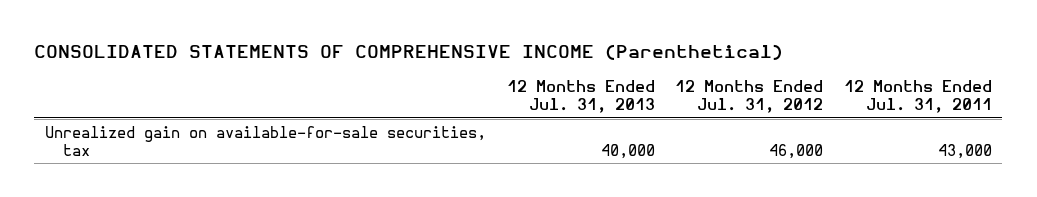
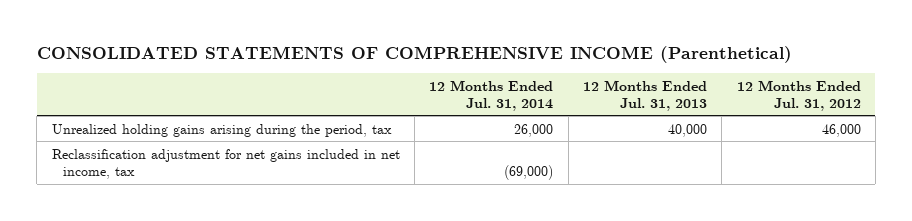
[843,80,992,114] 12 Months Ended Jul. 31, 2011 -> none
none -> [429,79,554,111] 12 Months Ended Jul. 31, 2014
[44,126,486,156] Unrealized gain on available-for-sale securities, tax -> [51,123,392,137] Unrealized holding gains arising during the period, tax
none -> [51,148,400,179] Reclassification adjustment for net gains included in net income, tax

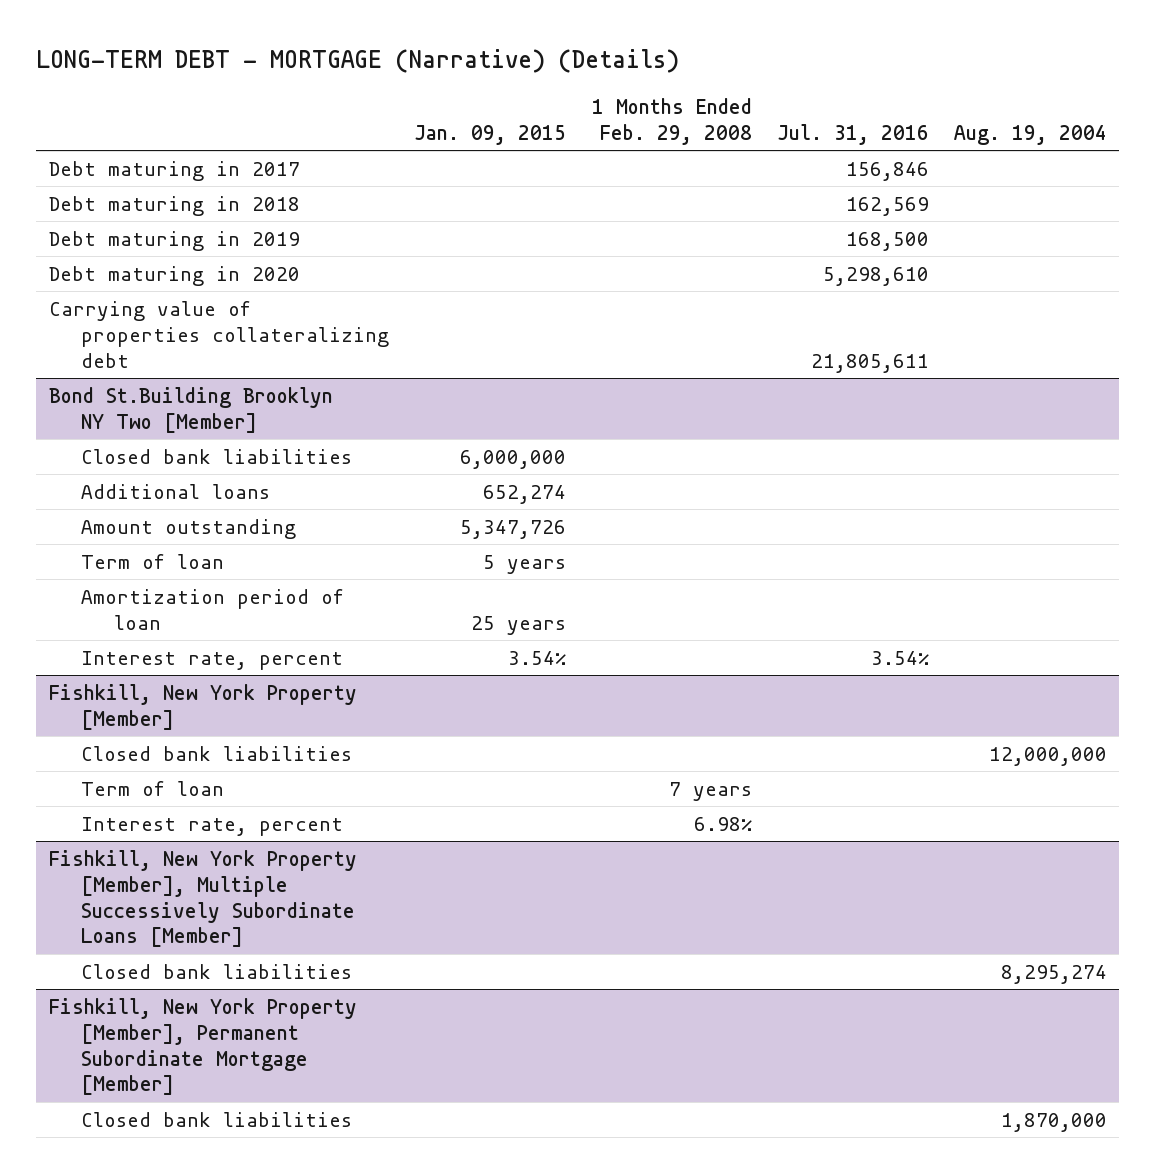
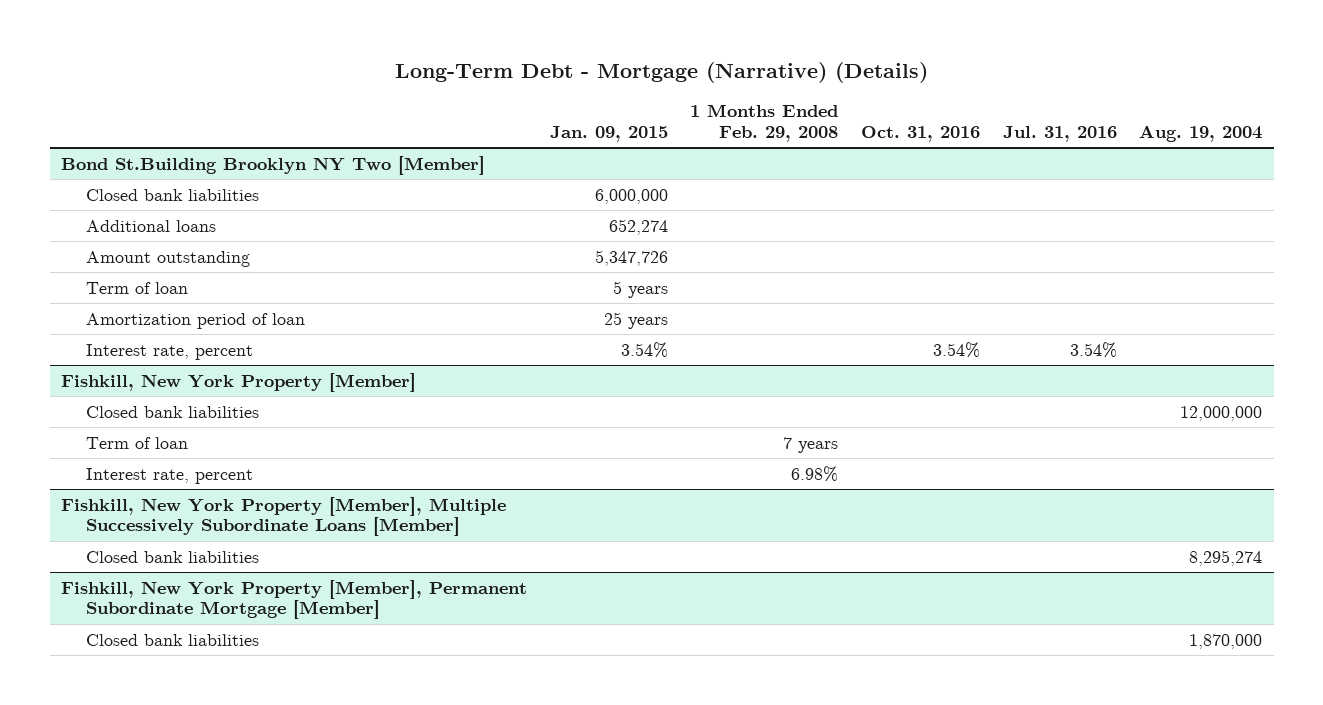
[36,49,680,74] LONG-TERM DEBT - MORTGAGE (Narrative) (Details) -> [394,61,928,83] Long-Term Debt - Mortgage (Narrative) (Details)
none -> [861,125,981,142] Oct. 31, 2016
[48,160,300,181] Debt maturing in 2017 -> none
[48,195,300,216] Debt maturing in 2018 -> none
[48,230,300,251] Debt maturing in 2019 -> none
[48,265,300,286] Debt maturing in 2020 -> none
[48,300,390,368] Carrying value of properties collateralizing debt -> none

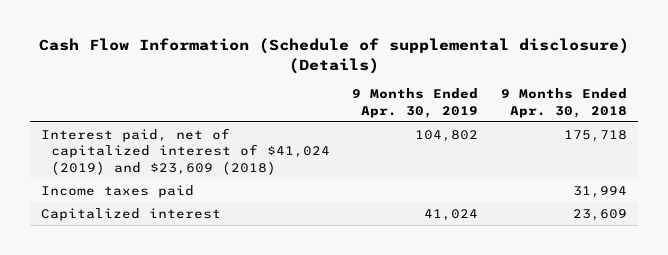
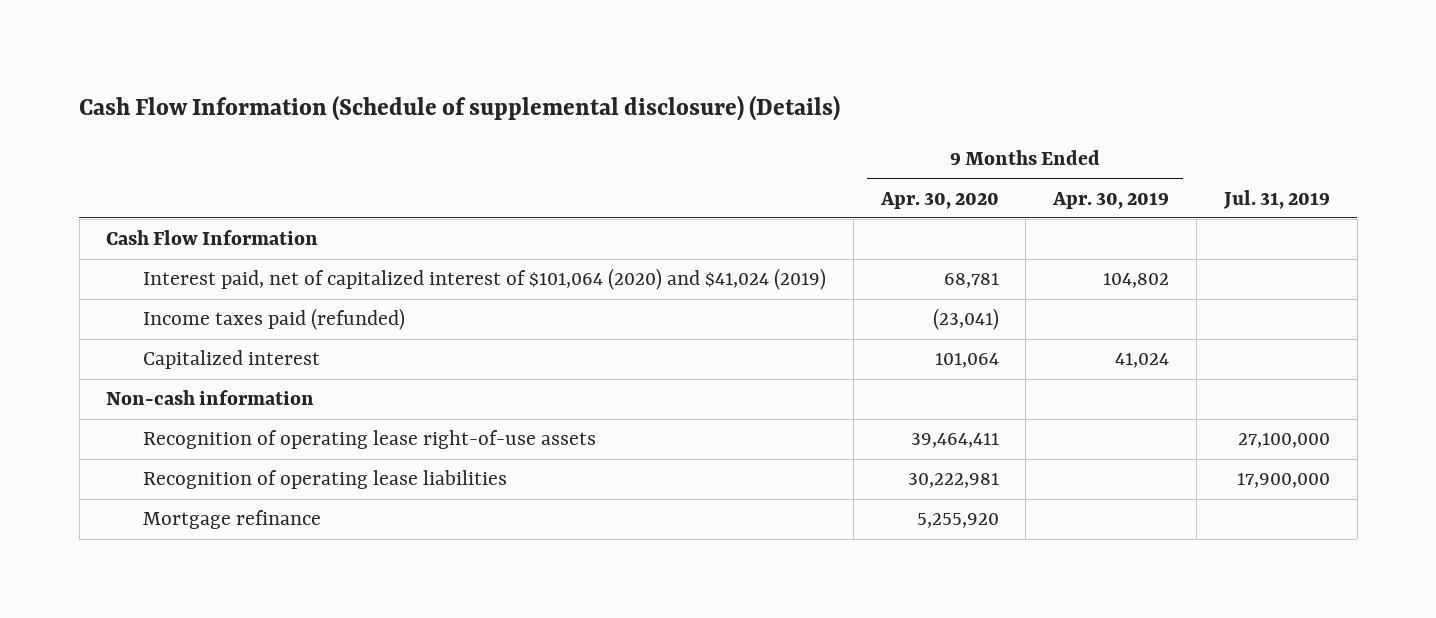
[501,88,628,118] 9 Months Ended Apr. 30, 2018 -> none
none -> [879,191,999,209] Apr. 30, 2020
none -> [1222,189,1330,209] Jul. 31, 2019
none -> [106,230,319,246] Cash Flow Information
[41,127,330,175] Interest paid, net of capitalized interest of $41,024 (2019) and $23,609 (2018) -> [142,268,826,291] Interest paid, net of capitalized interest of $101,064 (2020) and $41,024 (2019)
[41,184,195,198] Income taxes paid -> [142,308,405,331] Income taxes paid (refunded)
none -> [106,390,315,406] Non-cash information
none -> [142,430,596,450] Recognition of operating lease right-of-use assets
none -> [142,470,507,490] Recognition of operating lease liabilities
none -> [142,510,321,530] Mortgage refinance

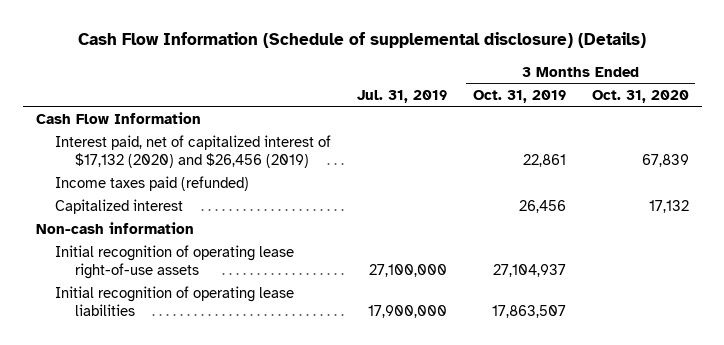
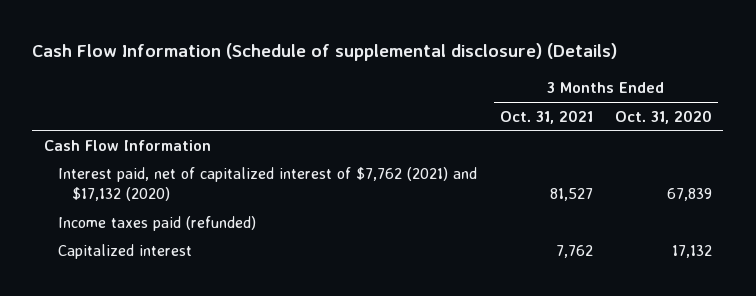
[357,89,448,103] Jul. 31, 2019 -> none
[472,89,566,103] Oct. 31, 2019 -> none
none -> [499,109,593,124] Oct. 31, 2021
[55,134,332,168] Interest paid, net of capitalized interest of $17,132 (2020) and $26,456 (2019) -> [58,166,478,202] Interest paid, net of capitalized interest of $7,762 (2021) and $17,132 (2020)
[35,221,194,234] Non-cash information -> none
[55,244,295,279] Initial recognition of operating lease right-of-use assets -> none
[55,285,295,316] Initial recognition of operating lease liabilities -> none

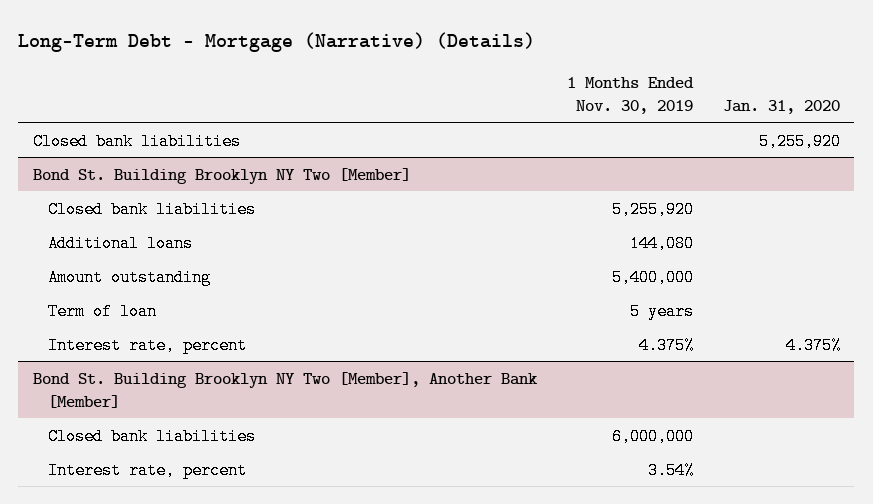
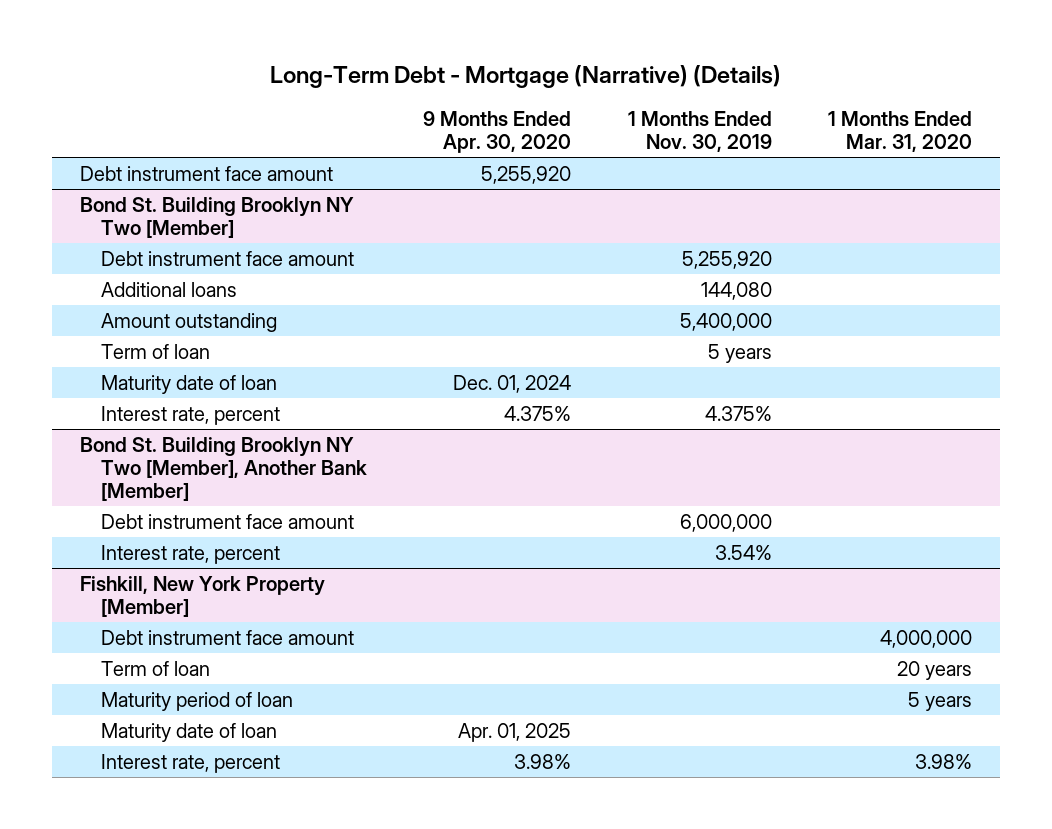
[722,99,840,114] Jan. 31, 2020 -> none
none -> [423,110,572,154] 9 Months Ended Apr. 30, 2020
none -> [827,110,972,153] 1 Months Ended Mar. 31, 2020
[33,132,242,150] Closed bank liabilities -> [79,165,333,181] Debt instrument face amount
[48,200,257,218] Closed bank liabilities -> [100,250,354,266] Debt instrument face amount
none -> [100,374,277,394] Maturity date of loan
[48,427,257,445] Closed bank liabilities -> [100,513,354,529] Debt instrument face amount
none -> [79,575,325,617] Fishkill, New York Property [Member]
none -> [100,629,354,645] Debt instrument face amount
none -> [100,660,210,676] Term of loan
none -> [100,691,293,711] Maturity period of loan
none -> [100,722,277,742] Maturity date of loan
none -> [100,753,280,773] Interest rate, percent

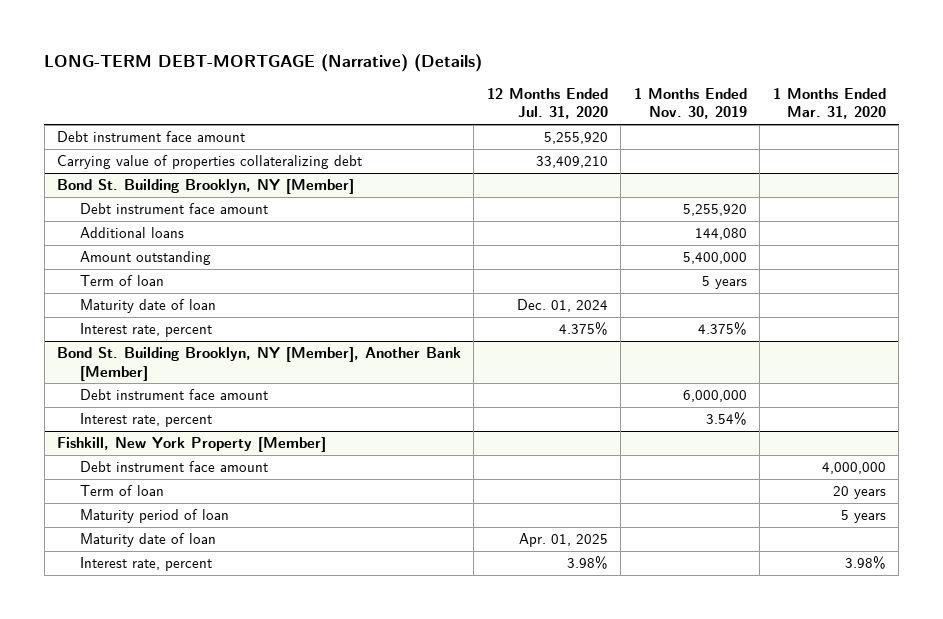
[269,64,781,88] Long-Term Debt - Mortgage (Narrative) (Details) -> [44,54,483,73] LONG-TERM DEBT-MORTGAGE (Narrative) (Details)
[423,110,572,154] 9 Months Ended Apr. 30, 2020 -> none
none -> [486,87,608,120] 12 Months Ended Jul. 31, 2020
none -> [56,154,362,169] Carrying value of properties collateralizing debt
[79,196,354,238] Bond St. Building Brooklyn NY Two [Member] -> [56,178,354,194] Bond St. Building Brooklyn, NY [Member]
[79,436,367,502] Bond St. Building Brooklyn NY Two [Member], Another Bank [Member] -> [56,346,461,381] Bond St. Building Brooklyn, NY [Member], Another Bank [Member]

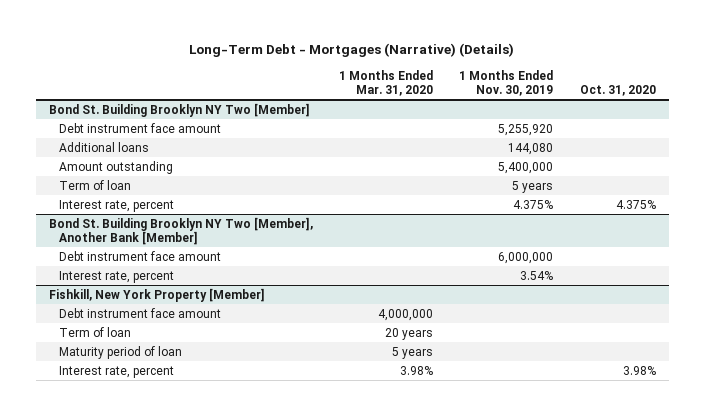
[44,54,483,73] LONG-TERM DEBT-MORTGAGE (Narrative) (Details) -> [189,43,515,58] Long-Term Debt - Mortgages (Narrative) (Details)
[486,87,608,120] 12 Months Ended Jul. 31, 2020 -> none
none -> [579,85,656,97] Oct. 31, 2020
[56,130,245,142] Debt instrument face amount -> none
[56,154,362,169] Carrying value of properties collateralizing debt -> none
[56,178,354,194] Bond St. Building Brooklyn, NY [Member] -> [49,102,311,117] Bond St. Building Brooklyn NY Two [Member]
[80,298,217,313] Maturity date of loan -> none
[56,346,461,381] Bond St. Building Brooklyn, NY [Member], Another Bank [Member] -> [49,216,314,245] Bond St. Building Brooklyn NY Two [Member], Another Bank [Member]
[80,532,217,547] Maturity date of loan -> none

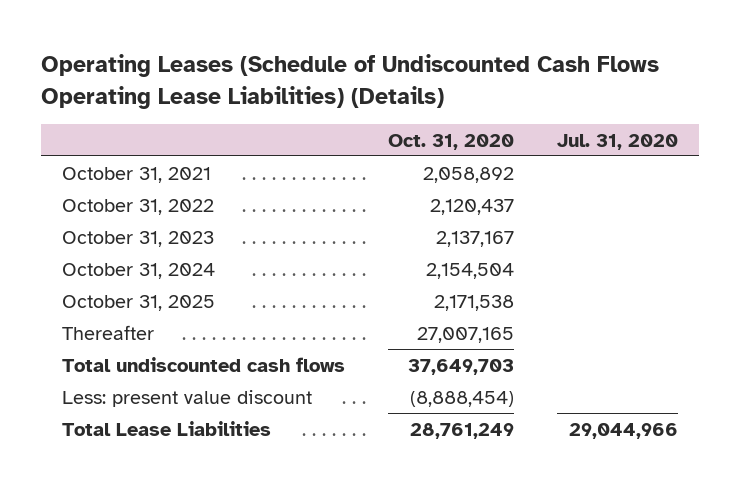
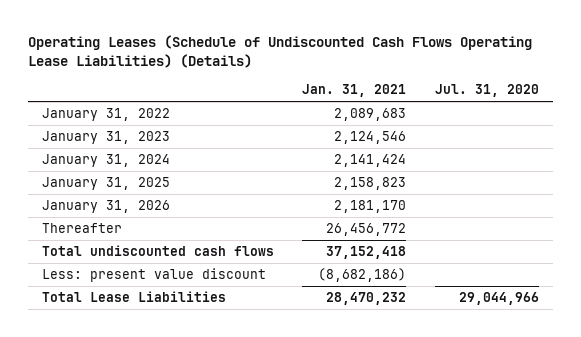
[387,133,514,150] Oct. 31, 2020 -> none
none -> [302,84,407,98] Jan. 31, 2021
[62,166,212,183] October 31, 2021 -> [41,108,170,122] January 31, 2022
[62,198,215,215] October 31, 2022 -> [41,131,170,145] January 31, 2023
[62,230,215,247] October 31, 2023 -> [41,154,170,168] January 31, 2024
[62,262,216,279] October 31, 2024 -> [41,177,170,191] January 31, 2025
[62,294,216,311] October 31, 2025 -> [41,200,170,214] January 31, 2026

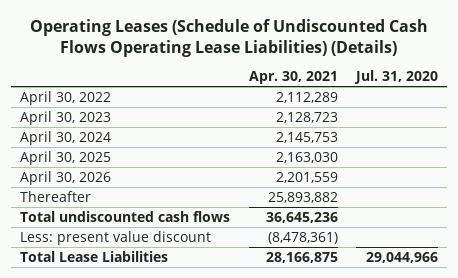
[302,84,407,98] Jan. 31, 2021 -> none
none -> [248,70,338,84] Apr. 30, 2021
[41,108,170,122] January 31, 2022 -> [20,90,112,105] April 30, 2022
[41,131,170,145] January 31, 2023 -> [20,110,112,125] April 30, 2023
[41,154,170,168] January 31, 2024 -> [20,130,112,145] April 30, 2024
[41,177,170,191] January 31, 2025 -> [20,150,112,165] April 30, 2025
[41,200,170,214] January 31, 2026 -> [20,170,112,185] April 30, 2026

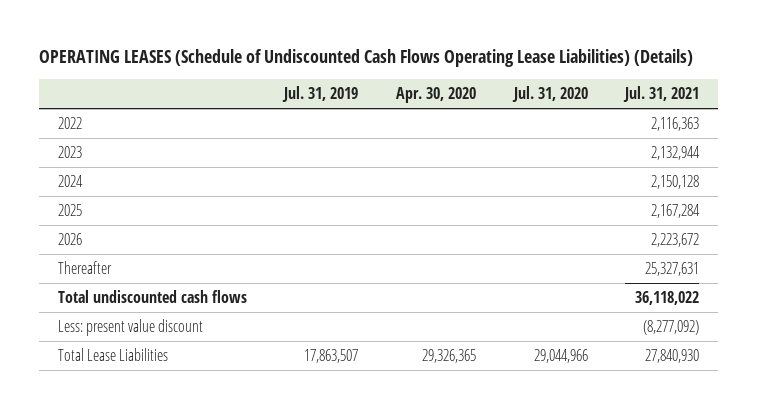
[30,18,429,57] Operating Leases (Schedule of Undiscounted Cash Flows Operating Lease Liabilities) (Details) -> [39,49,694,68] OPERATING LEASES (Schedule of Undiscounted Cash Flows Operating Lease Liabilities) (Details)
[248,70,338,84] Apr. 30, 2021 -> none
none -> [282,85,359,102] Jul. 31, 2019
none -> [396,86,477,103] Apr. 30, 2020
none -> [623,85,700,102] Jul. 31, 2021
[20,90,112,105] April 30, 2022 -> [57,117,82,130] 2022
[20,110,112,125] April 30, 2023 -> [57,146,82,159] 2023
[20,130,112,145] April 30, 2024 -> [57,175,83,188] 2024
[20,150,112,165] April 30, 2025 -> [57,204,82,217] 2025
[20,170,112,185] April 30, 2026 -> [57,233,82,246] 2026

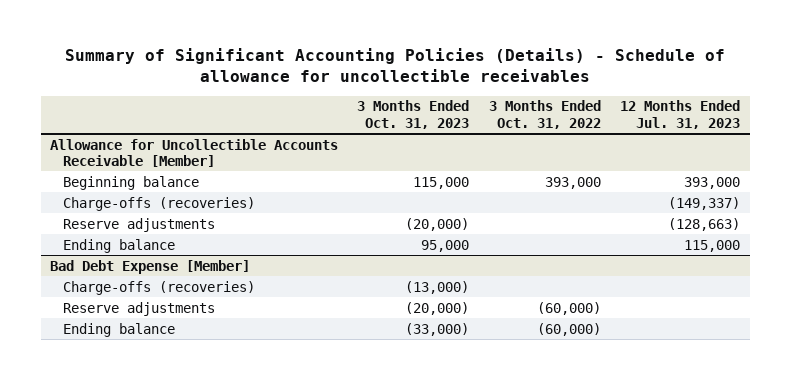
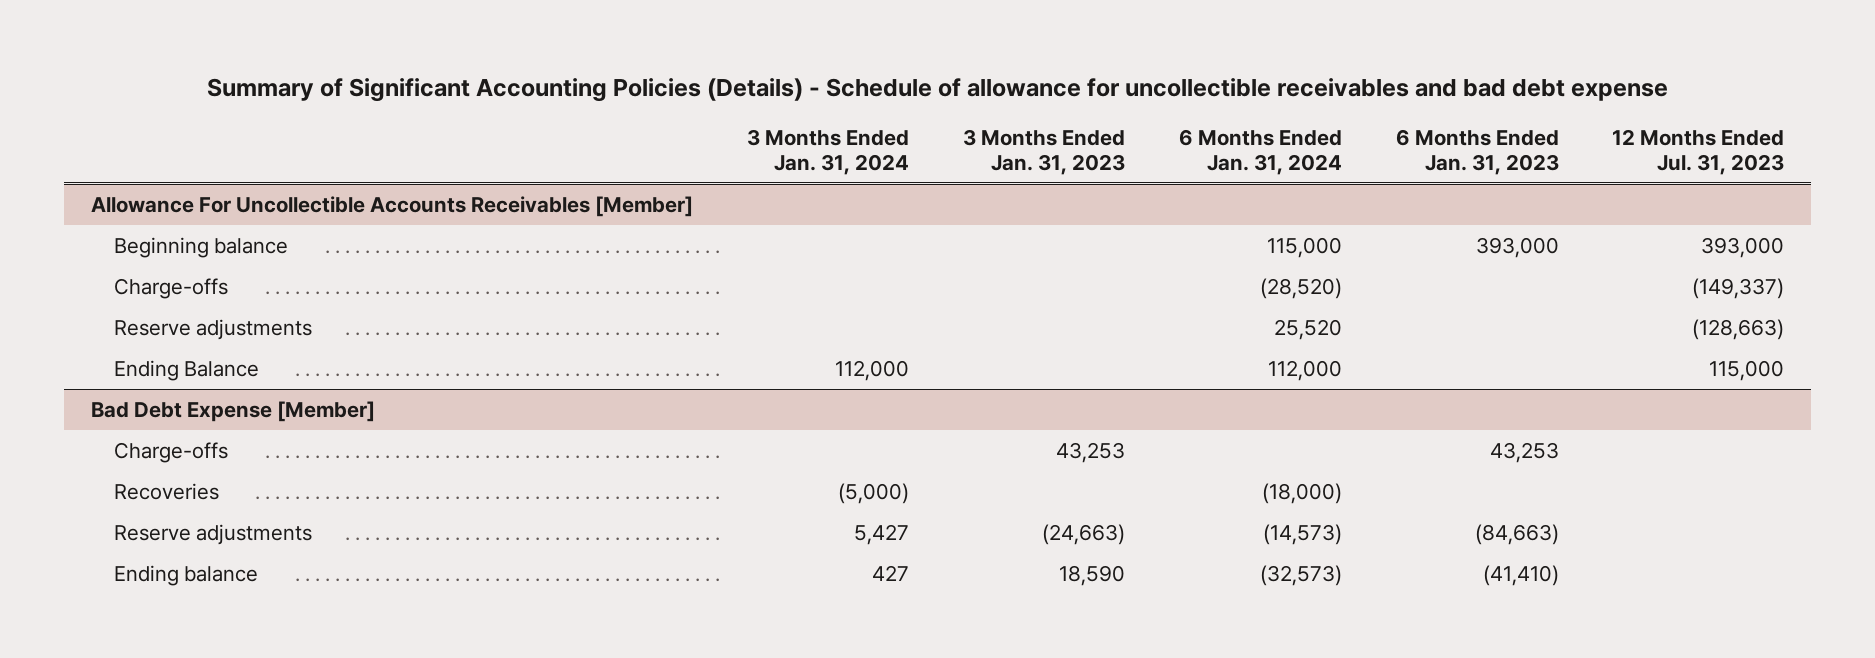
[65,48,726,83] Summary of Significant Accounting Policies (Details) - Schedule of allowance for uncollectible receivables -> [206,78,1668,103] Summary of Significant Accounting Policies (Details) - Schedule of allowance for uncollectible receivables and bad debt expense
[357,100,470,129] 3 Months Ended Oct. 31, 2023 -> none
[488,100,601,129] 3 Months Ended Oct. 31, 2022 -> none
none -> [746,129,909,175] 3 Months Ended Jan. 31, 2024
none -> [962,129,1125,175] 3 Months Ended Jan. 31, 2023
none -> [1178,129,1342,175] 6 Months Ended Jan. 31, 2024
none -> [1395,129,1559,175] 6 Months Ended Jan. 31, 2023
[50,138,339,167] Allowance for Uncollectible Accounts Receivable [Member] -> [91,195,694,217] Allowance For Uncollectible Accounts Receivables [Member]
[62,196,255,211] Charge-offs (recoveries) -> [113,277,228,299] Charge-offs
[62,238,175,253] Ending balance -> [113,359,259,381] Ending Balance
[62,280,255,295] Charge-offs (recoveries) -> [113,441,228,463] Charge-offs
none -> [113,482,219,500] Recoveries

